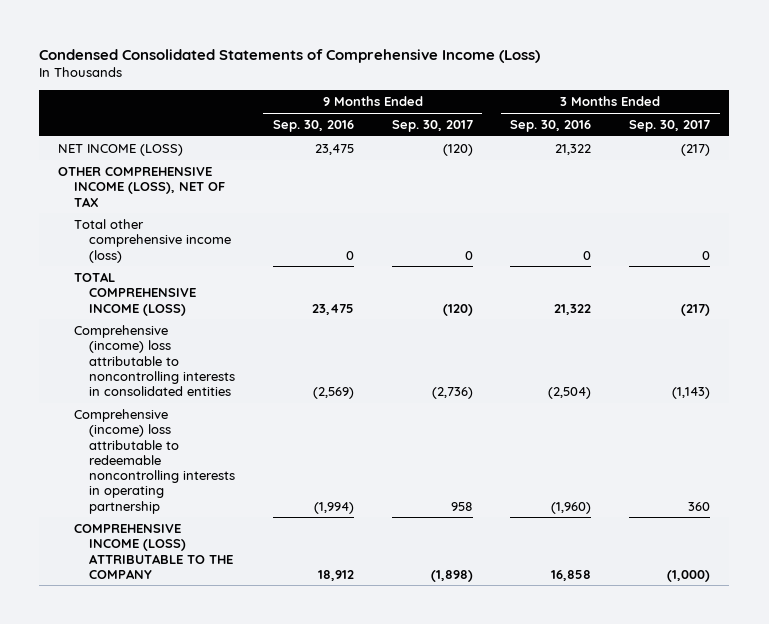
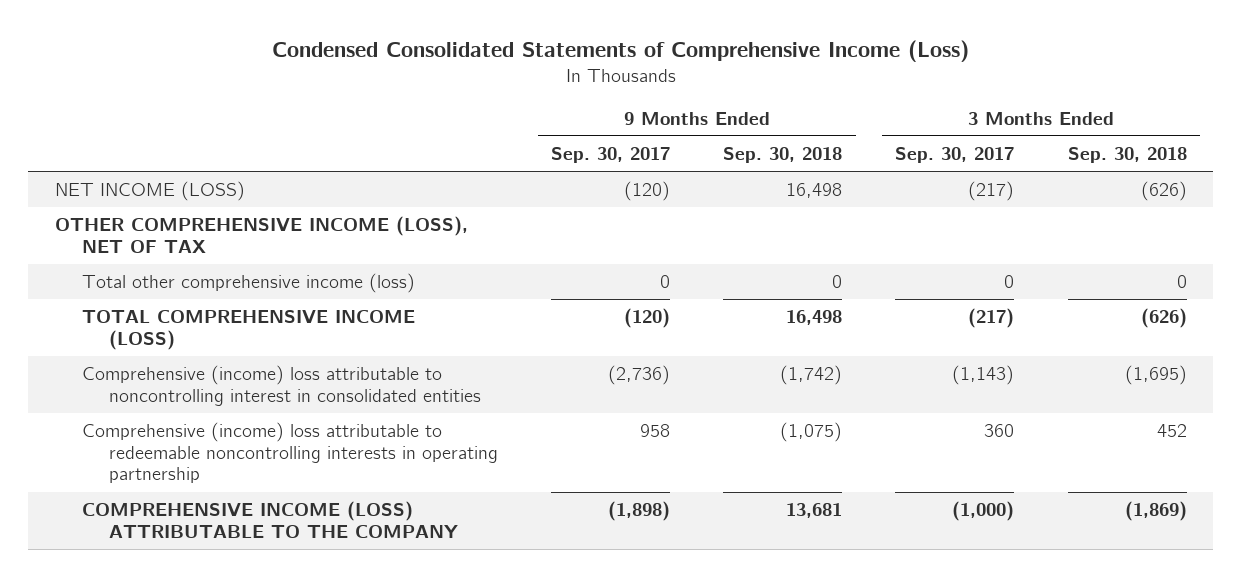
[272,120,354,133] Sep. 30, 2016 -> none
[510,120,592,133] Sep. 30, 2016 -> none
none -> [723,146,843,163] Sep. 30, 2018
none -> [1067,146,1187,163] Sep. 30, 2018
[73,325,236,397] Comprehensive (income) loss attributable to noncontrolling interests in consolidated entities -> [82,365,482,406] Comprehensive (income) loss attributable to noncontrolling interest in consolidated entities

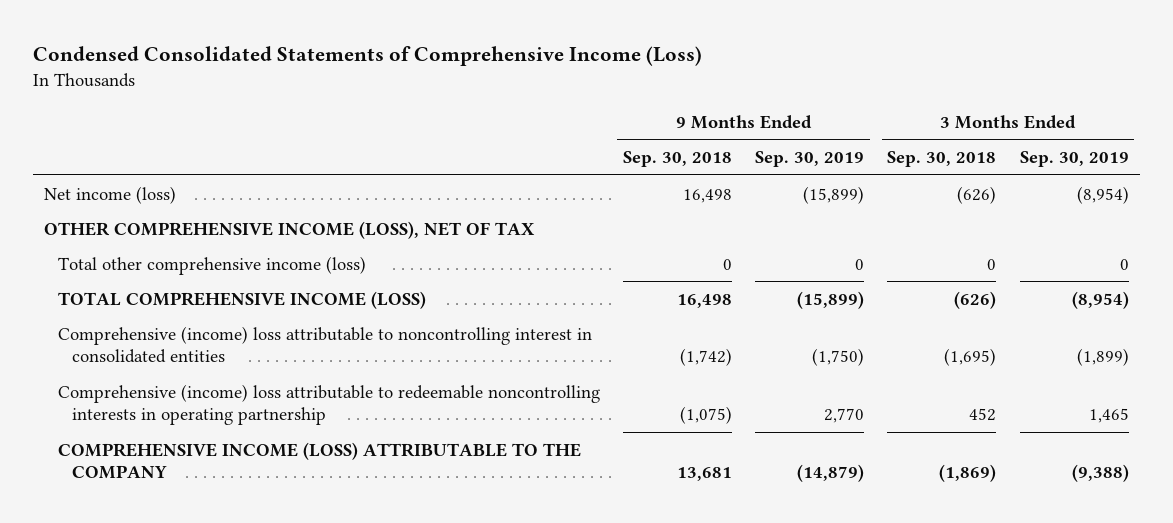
[551,146,671,163] Sep. 30, 2017 -> none
[895,146,1015,163] Sep. 30, 2017 -> none
none -> [755,150,865,167] Sep. 30, 2019
none -> [1019,150,1129,167] Sep. 30, 2019
[54,181,245,202] NET INCOME (LOSS) -> [44,185,177,204] Net income (loss)

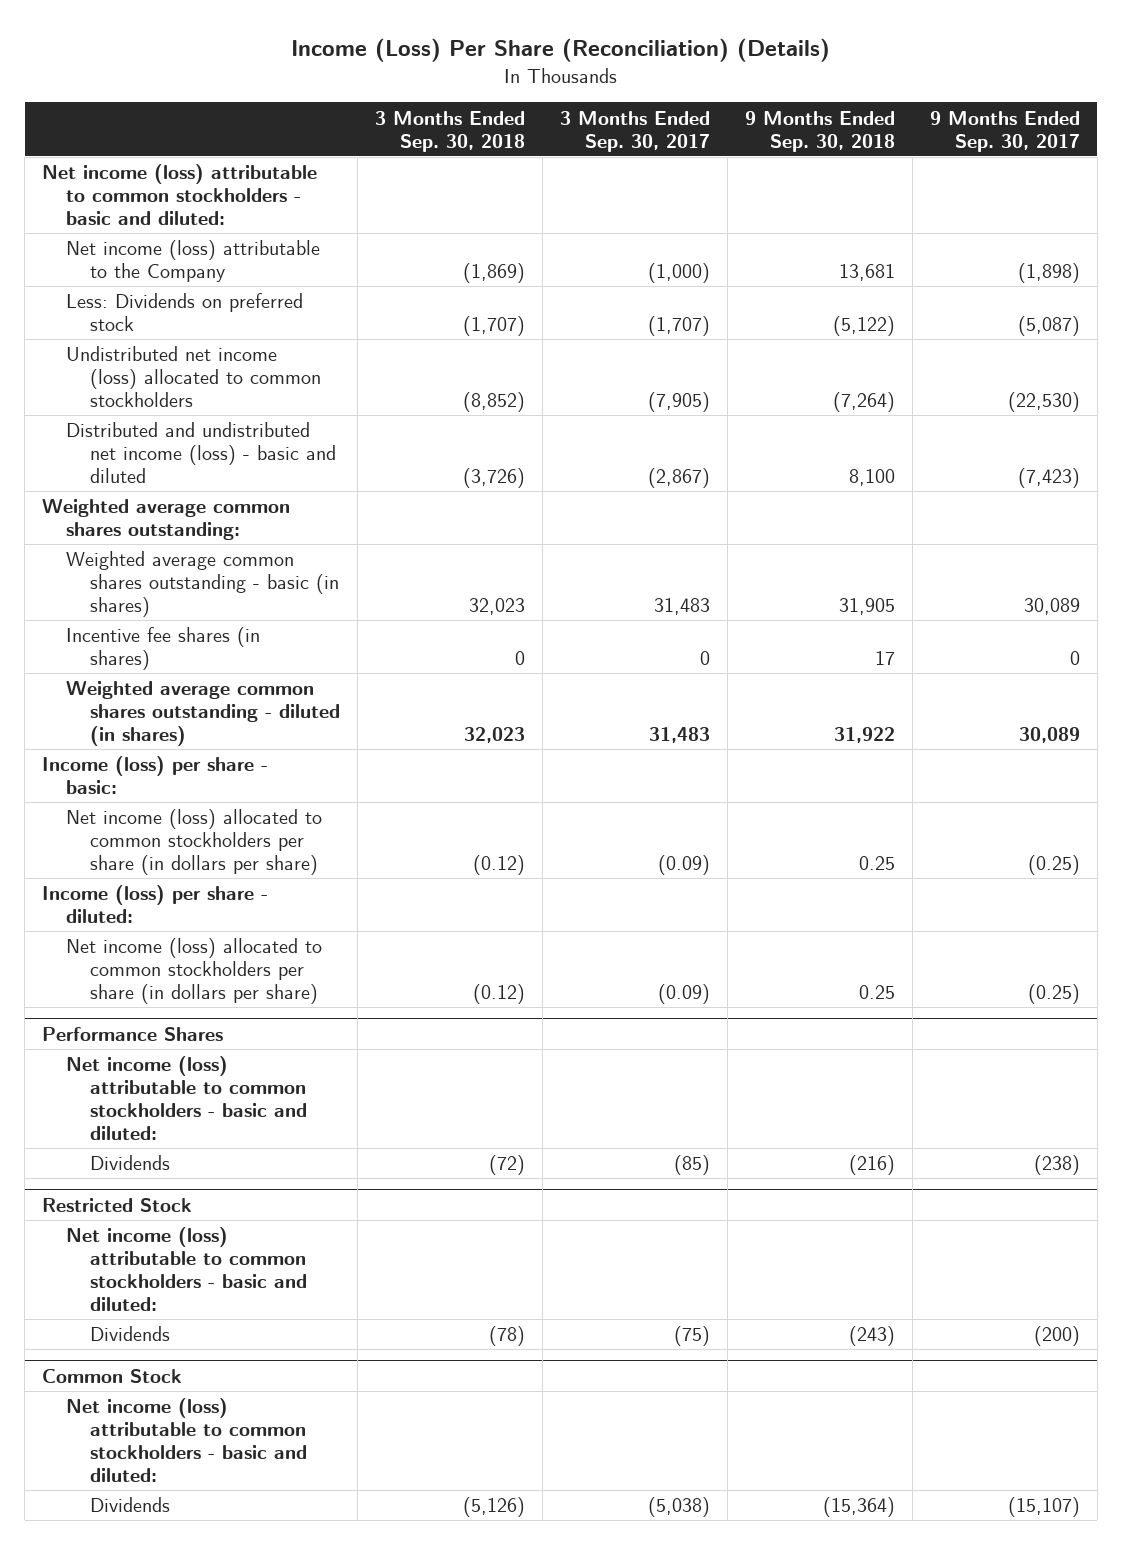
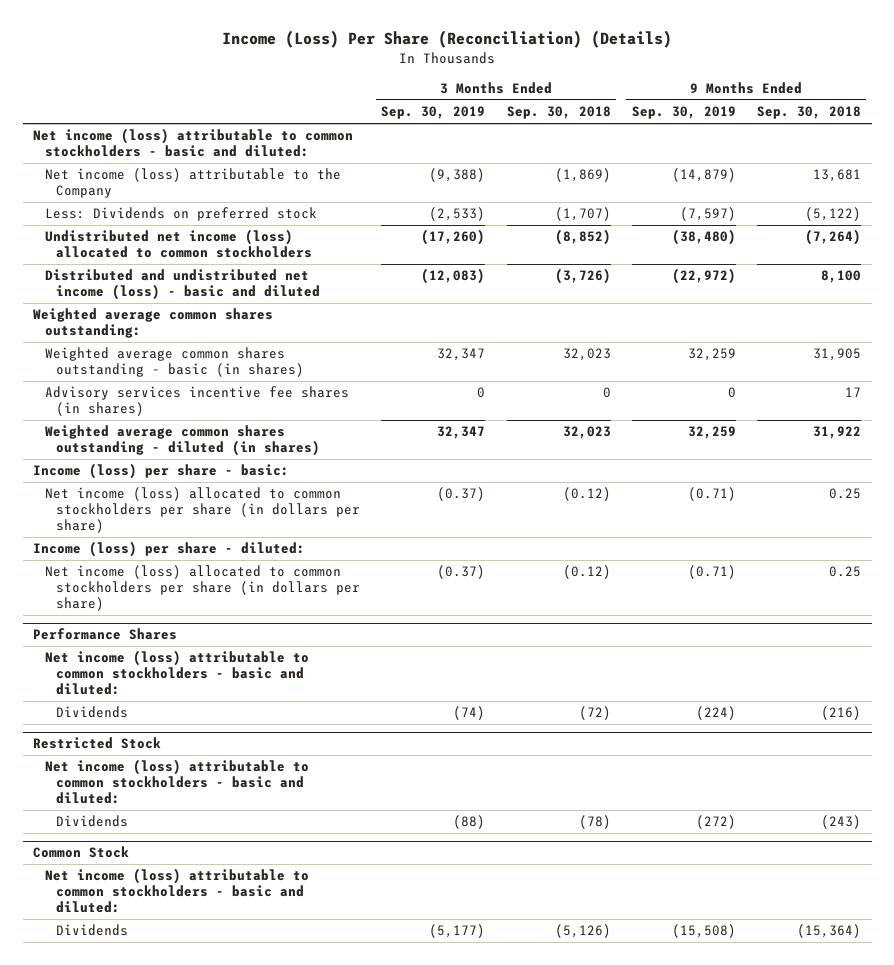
[560,110,711,152] 3 Months Ended Sep. 30, 2017 -> none
[929,110,1080,152] 9 Months Ended Sep. 30, 2017 -> none
none -> [381,106,486,120] Sep. 30, 2019
none -> [631,106,736,120] Sep. 30, 2019
[66,627,261,671] Incentive fee shares (in shares) -> [44,386,349,417] Advisory services incentive fee shares (in shares)

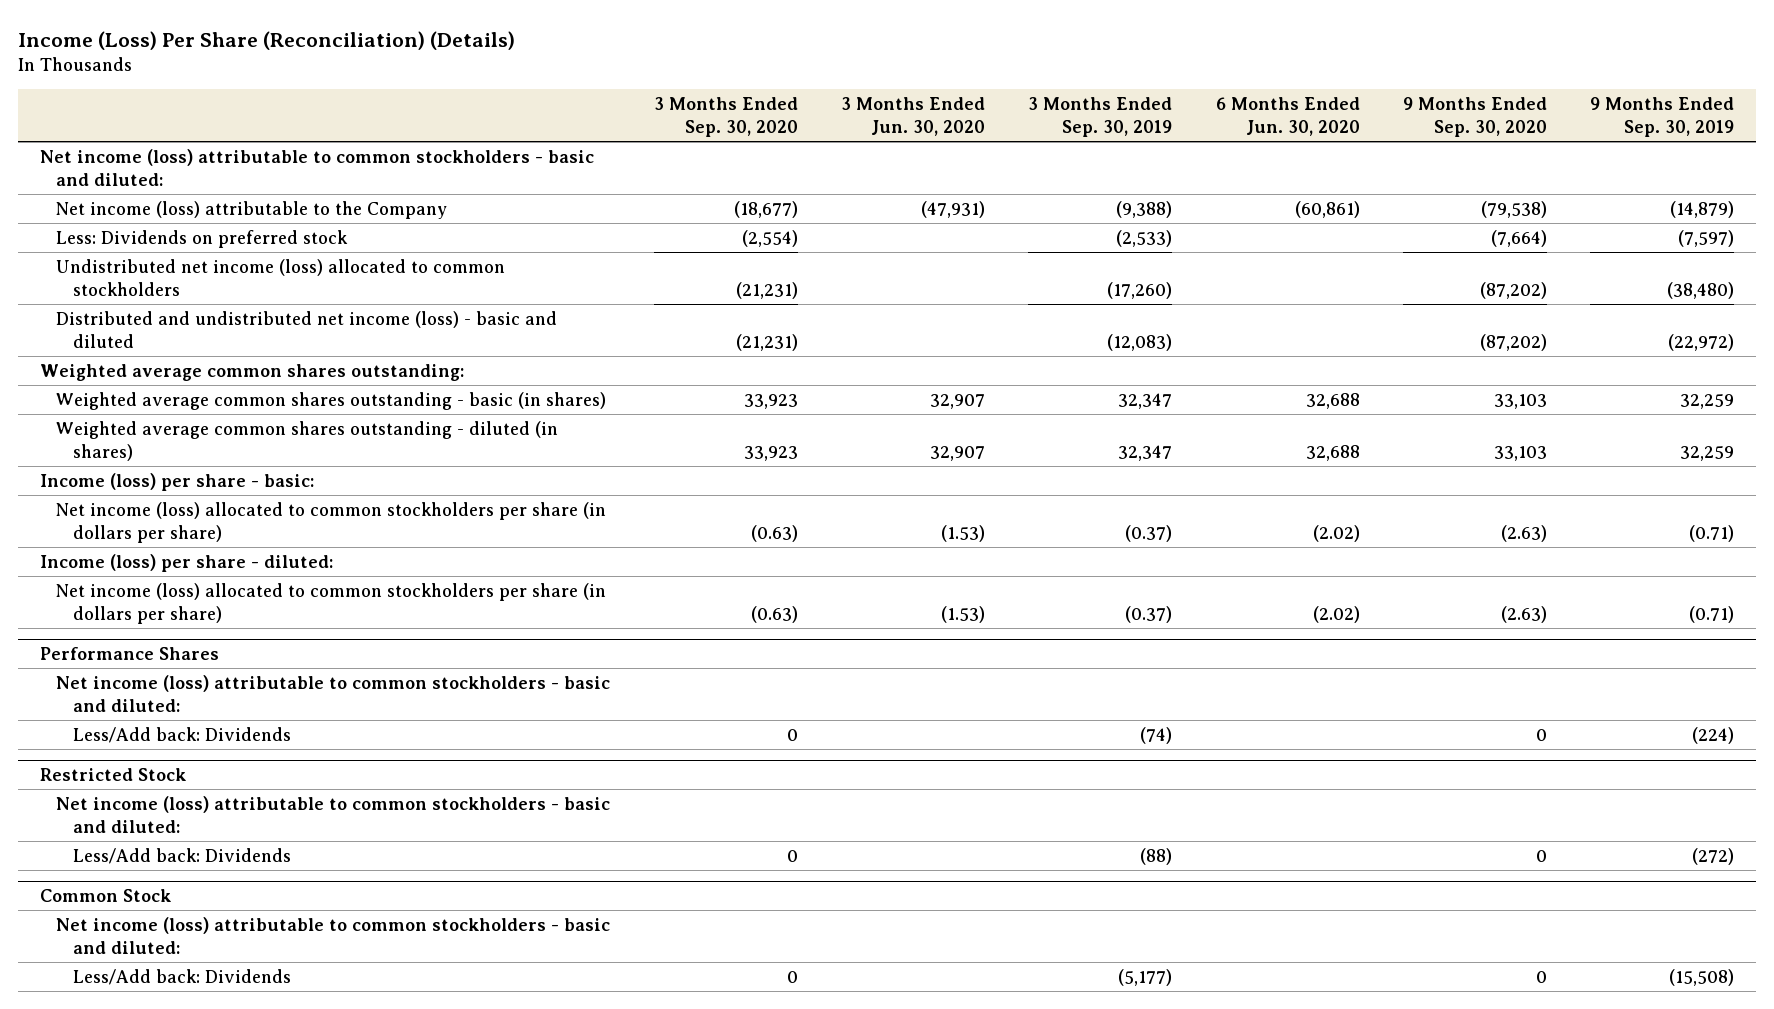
[506,106,611,120] Sep. 30, 2018 -> none
[756,106,861,120] Sep. 30, 2018 -> none
none -> [653,97,798,138] 3 Months Ended Sep. 30, 2020
none -> [841,97,986,137] 3 Months Ended Jun. 30, 2020
none -> [1215,97,1360,137] 6 Months Ended Jun. 30, 2020
none -> [1402,97,1547,138] 9 Months Ended Sep. 30, 2020
[44,386,349,417] Advisory services incentive fee shares (in shares) -> none
[56,706,129,719] Dividends -> [72,726,291,743] Less/Add back: Dividends
[56,815,129,828] Dividends -> [72,847,291,864] Less/Add back: Dividends
[56,924,129,937] Dividends -> [72,968,291,985] Less/Add back: Dividends

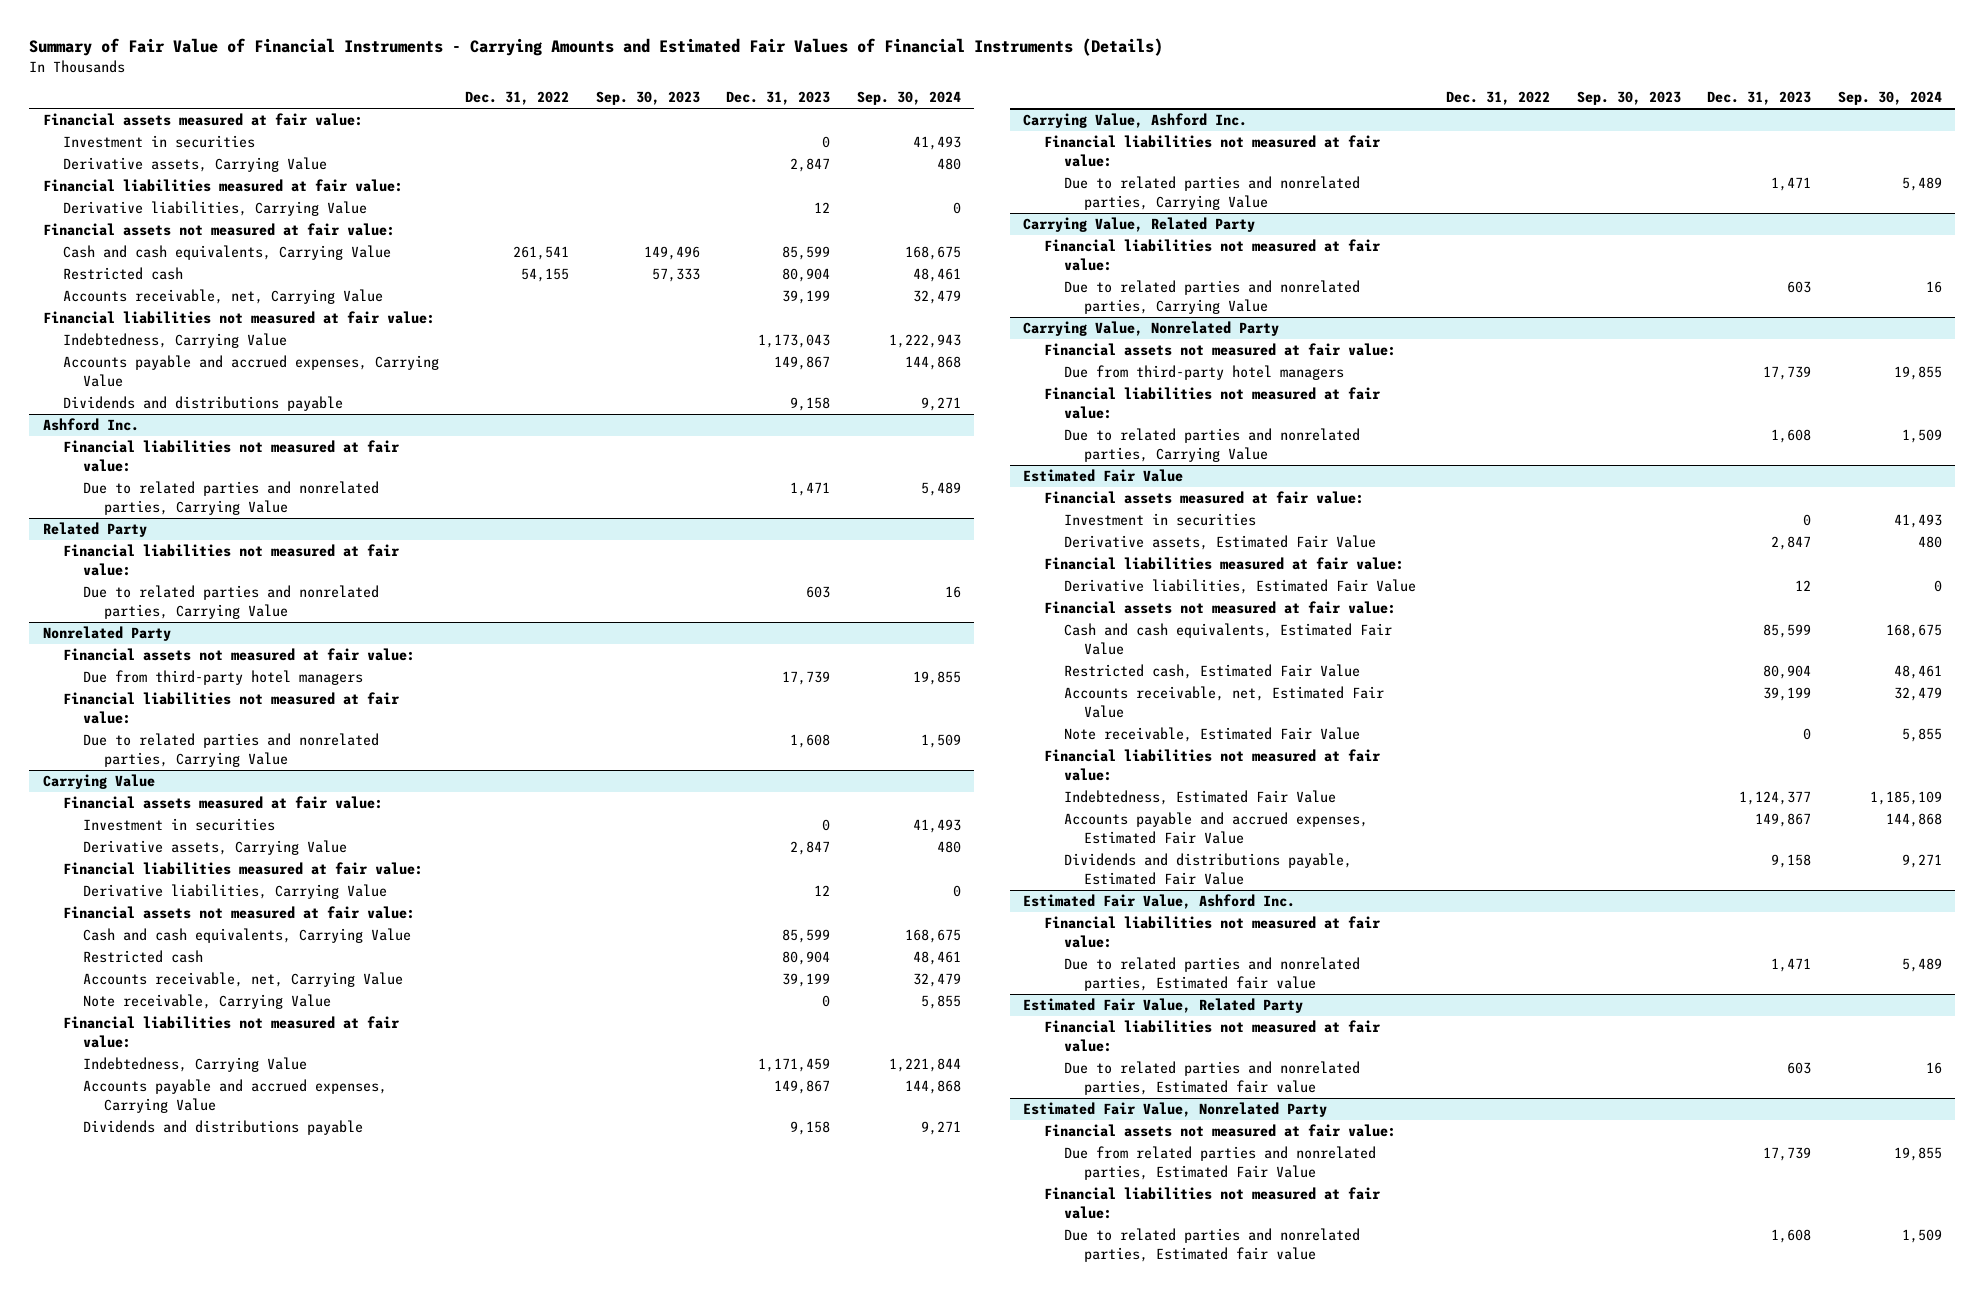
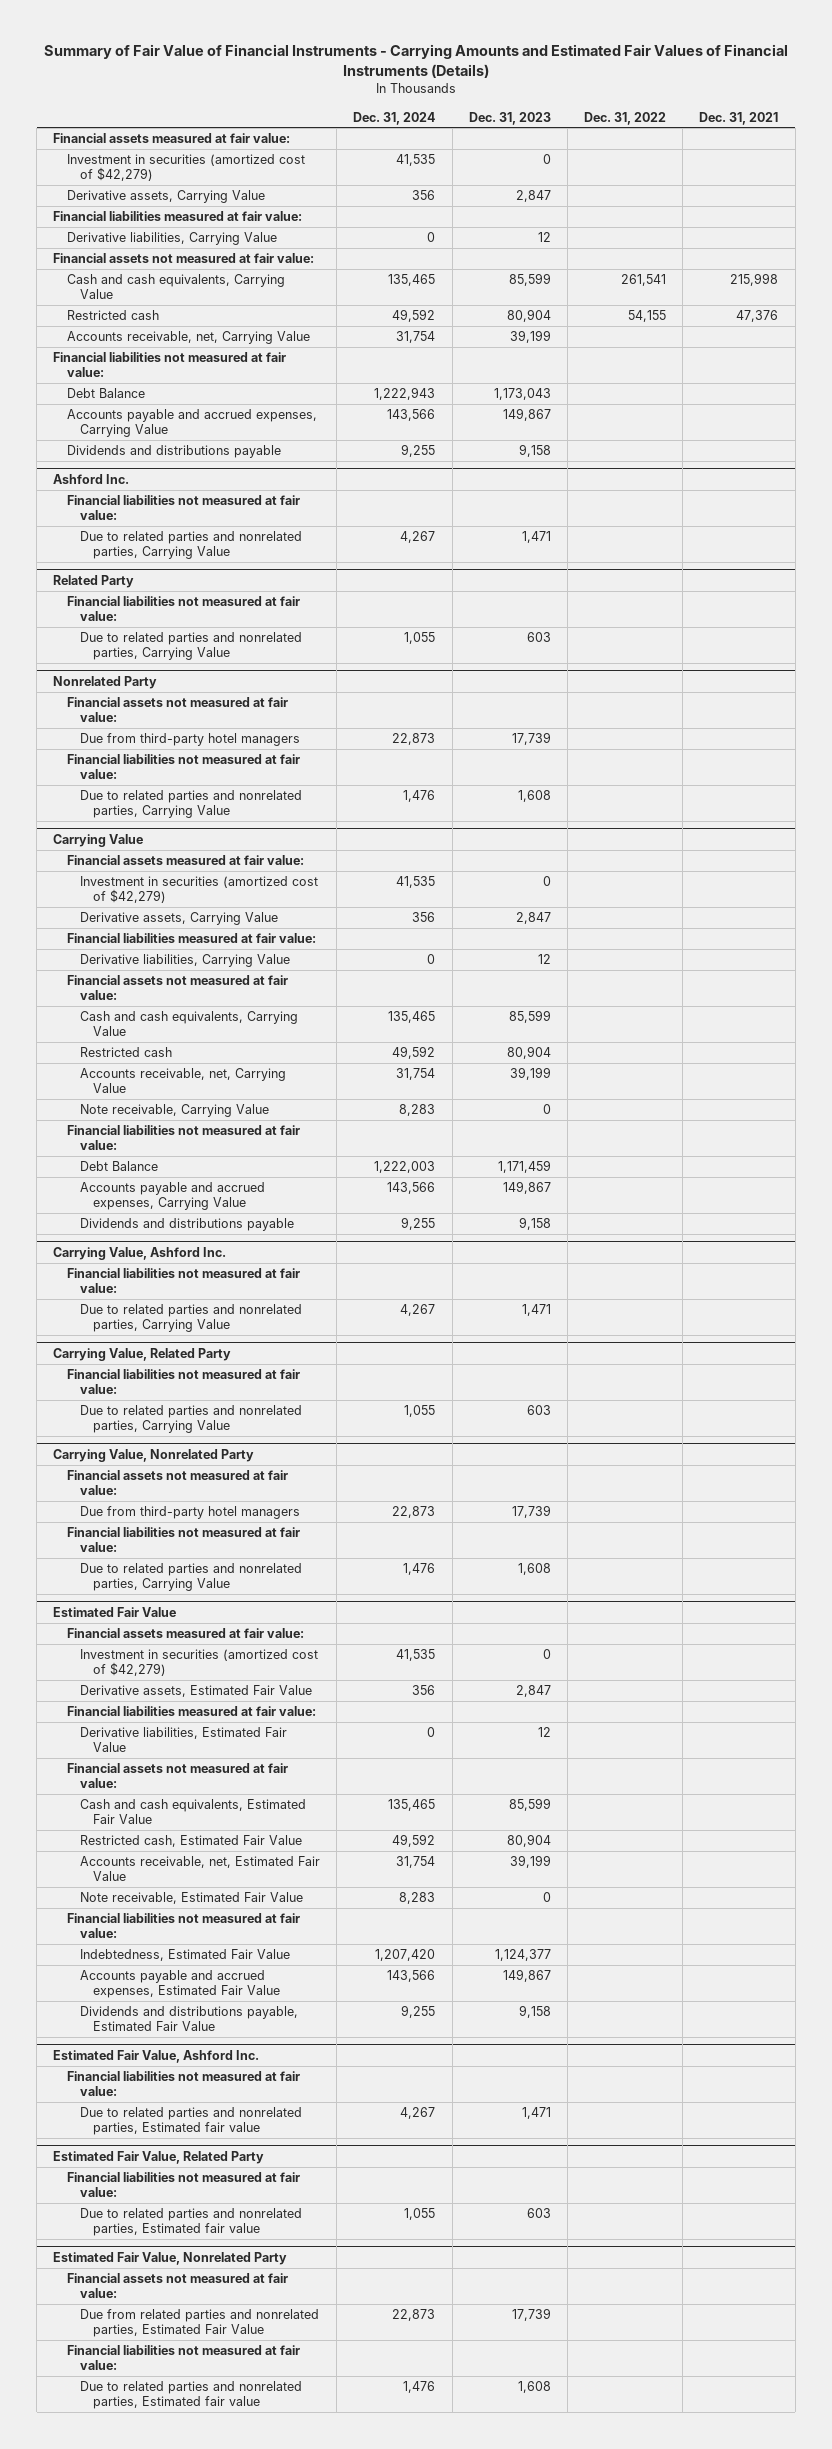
[595,91,700,106] Sep. 30, 2023 -> none
[856,91,961,106] Sep. 30, 2024 -> none
none -> [353,111,436,125] Dec. 31, 2024
none -> [699,111,779,125] Dec. 31, 2021
[62,135,255,149] Investment in securities -> [66,154,305,182] Investment in securities (amortized cost of $42,279)
[62,333,287,349] Indebtedness, Carrying Value -> [66,388,145,399] Debt Balance
[83,818,276,832] Investment in securities -> [80,876,319,904] Investment in securities (amortized cost of $42,279)
[83,1057,308,1073] Indebtedness, Carrying Value -> [80,1161,159,1172] Debt Balance
[1064,513,1257,527] Investment in securities -> [80,1649,319,1677] Investment in securities (amortized cost of $42,279)

